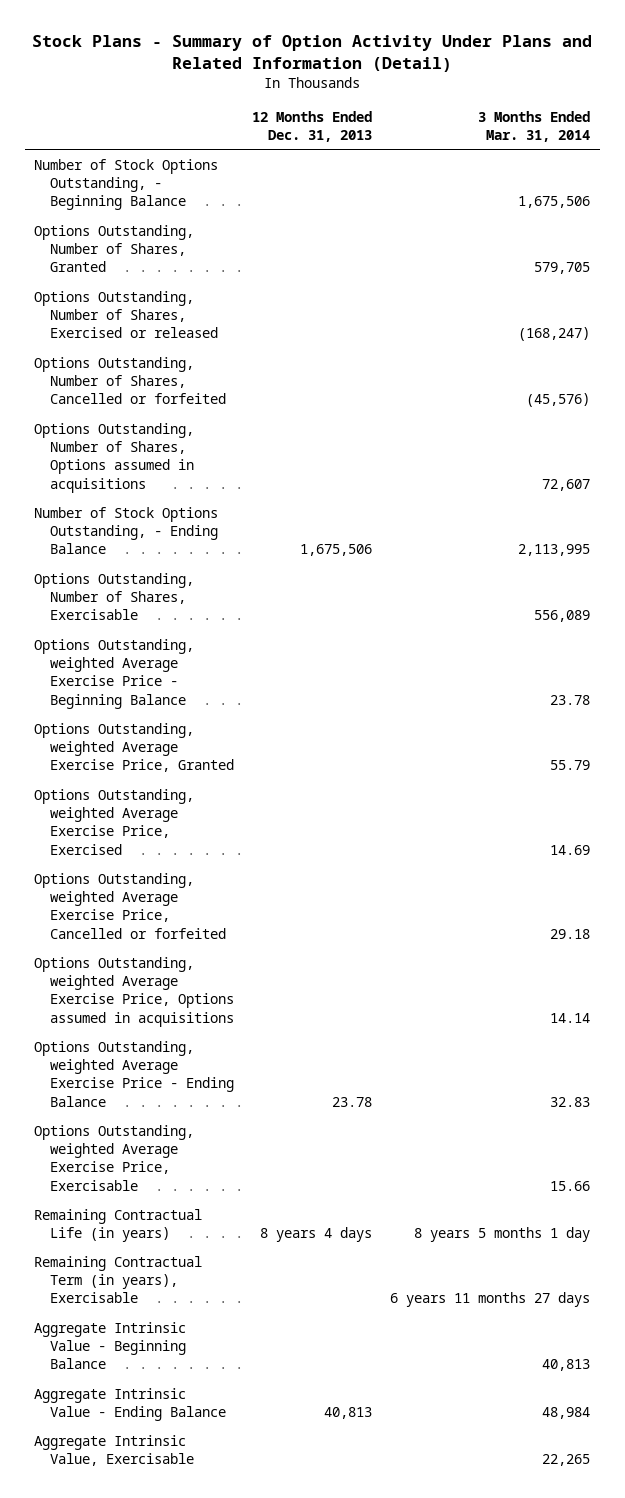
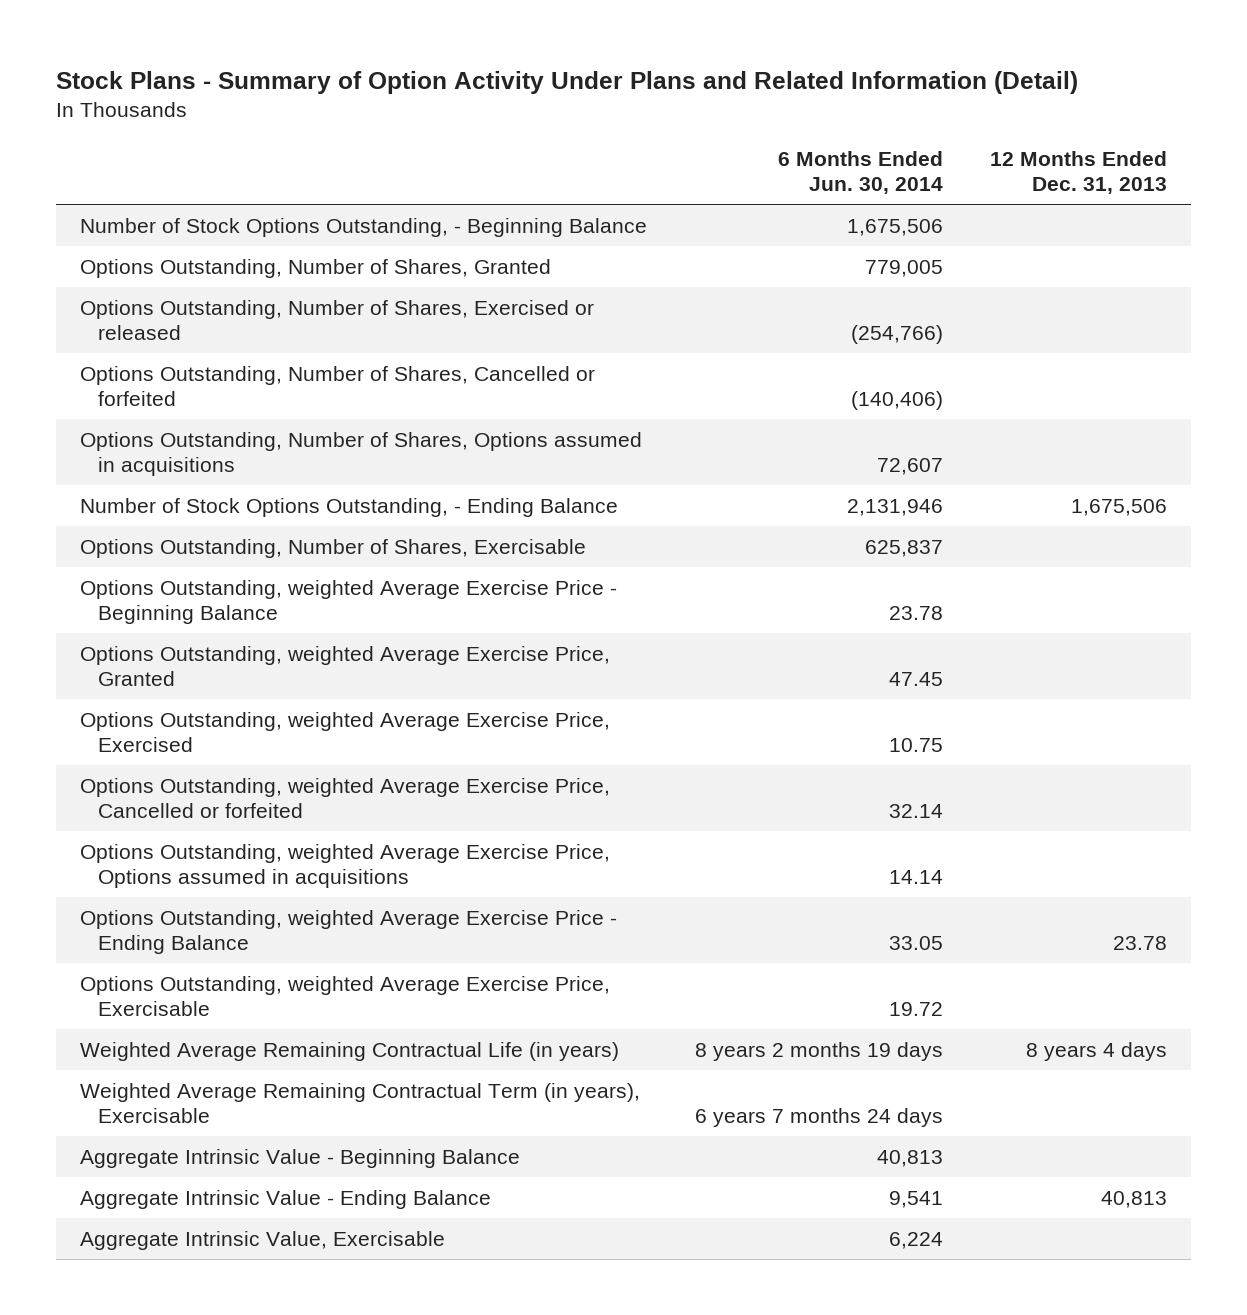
[478,110,591,143] 3 Months Ended Mar. 31, 2014 -> none
none -> [777,151,943,195] 6 Months Ended Jun. 30, 2014
[34,1208,203,1242] Remaining Contractual Life (in years) -> [79,1041,619,1061] Weighted Average Remaining Contractual Life (in years)
[34,1255,203,1304] Remaining Contractual Term (in years), Exercisable -> [79,1082,640,1123] Weighted Average Remaining Contractual Term (in years), Exercisable

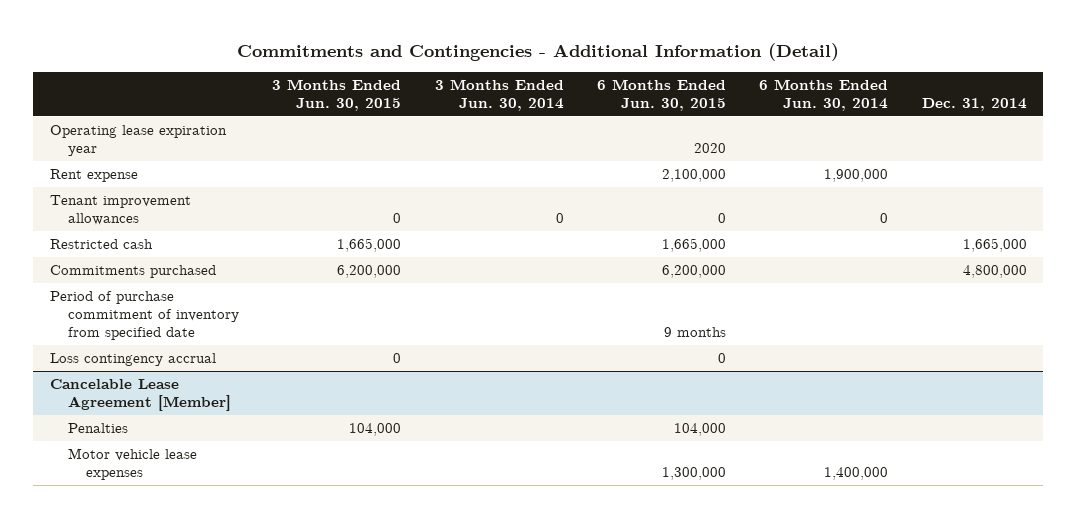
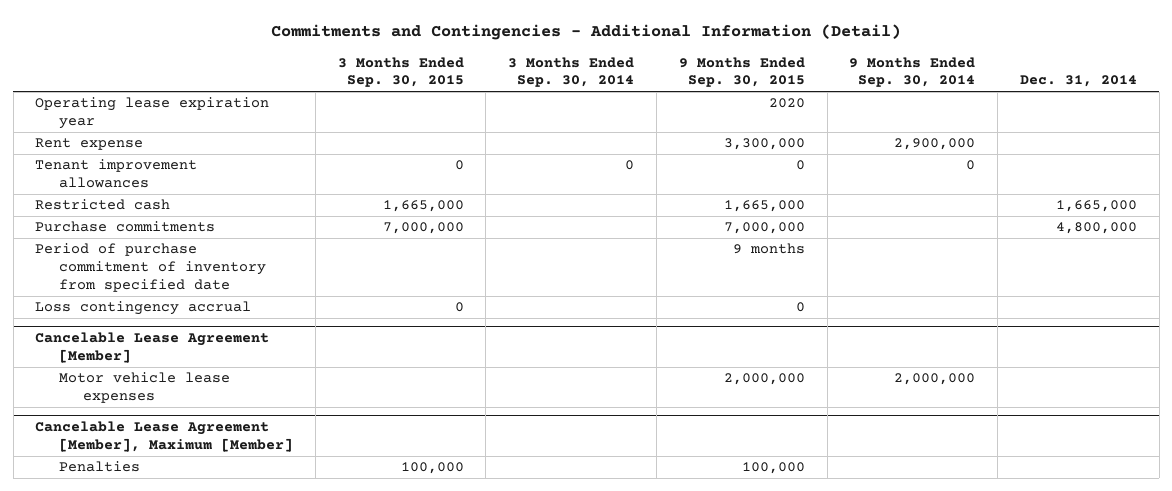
[272,79,402,112] 3 Months Ended Jun. 30, 2015 -> none
[434,79,564,112] 3 Months Ended Jun. 30, 2014 -> none
[596,79,726,112] 6 Months Ended Jun. 30, 2015 -> none
[759,79,889,112] 6 Months Ended Jun. 30, 2014 -> none
none -> [337,56,464,88] 3 Months Ended Sep. 30, 2015
none -> [508,56,635,88] 3 Months Ended Sep. 30, 2014
none -> [678,56,805,88] 9 Months Ended Sep. 30, 2015
none -> [849,56,976,88] 9 Months Ended Sep. 30, 2014
[50,265,217,279] Commitments purchased -> [35,221,216,233] Purchase commitments
[68,423,129,434] Penalties -> none
none -> [35,421,294,453] Cancelable Lease Agreement [Member], Maximum [Member]
none -> [59,461,141,473] Penalties

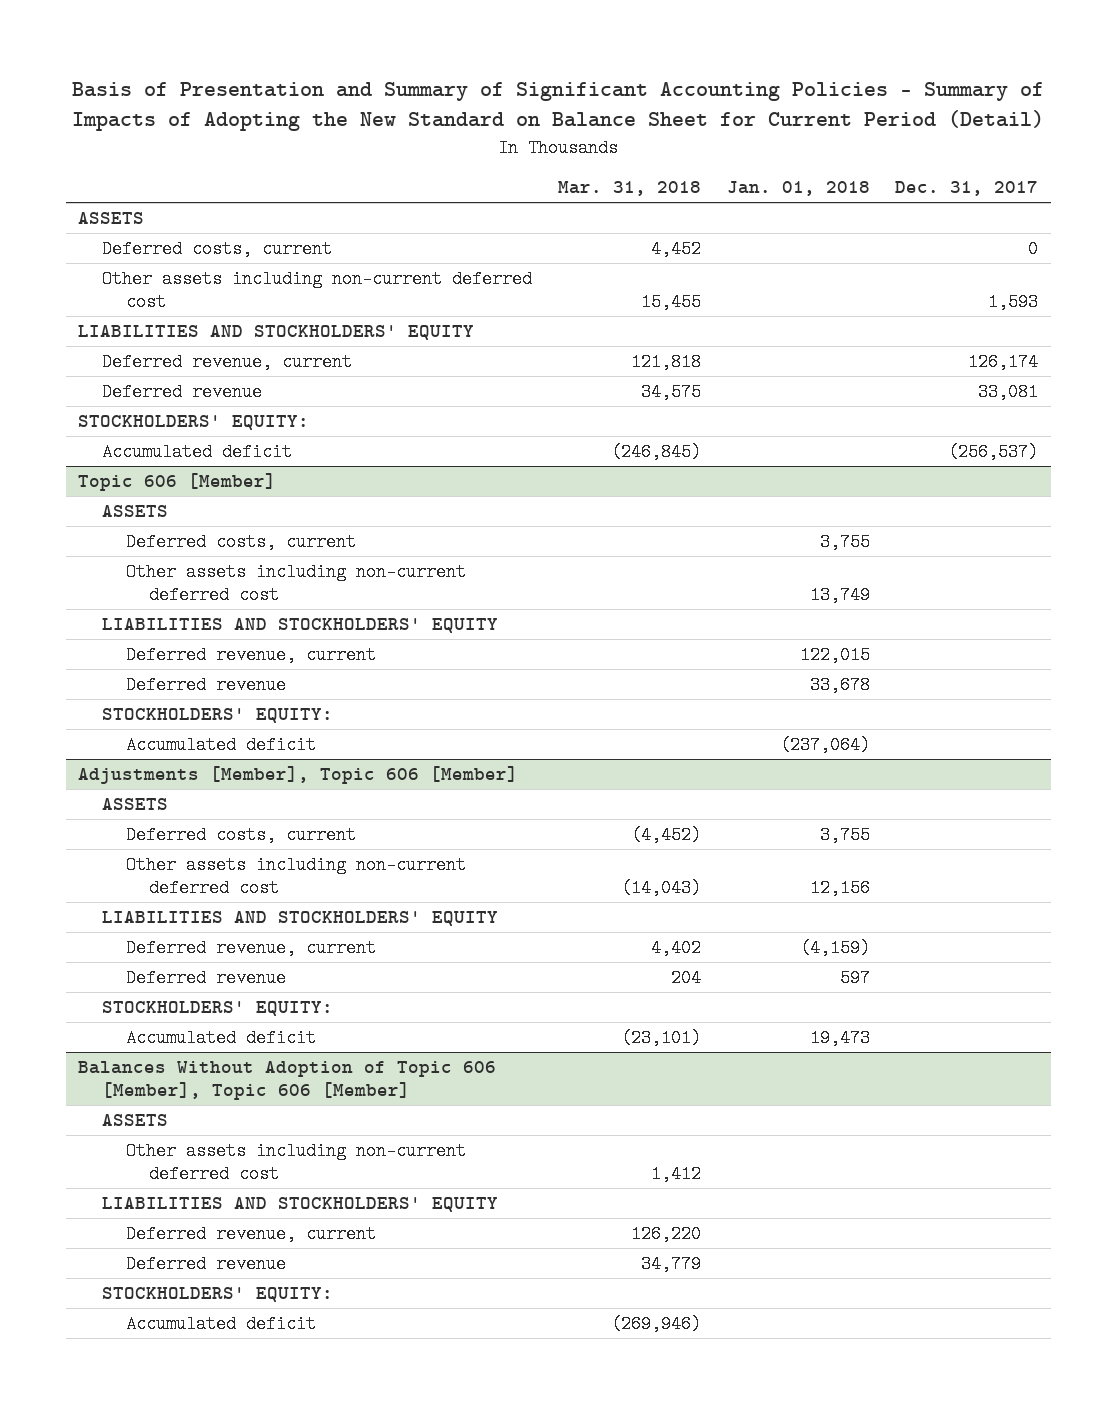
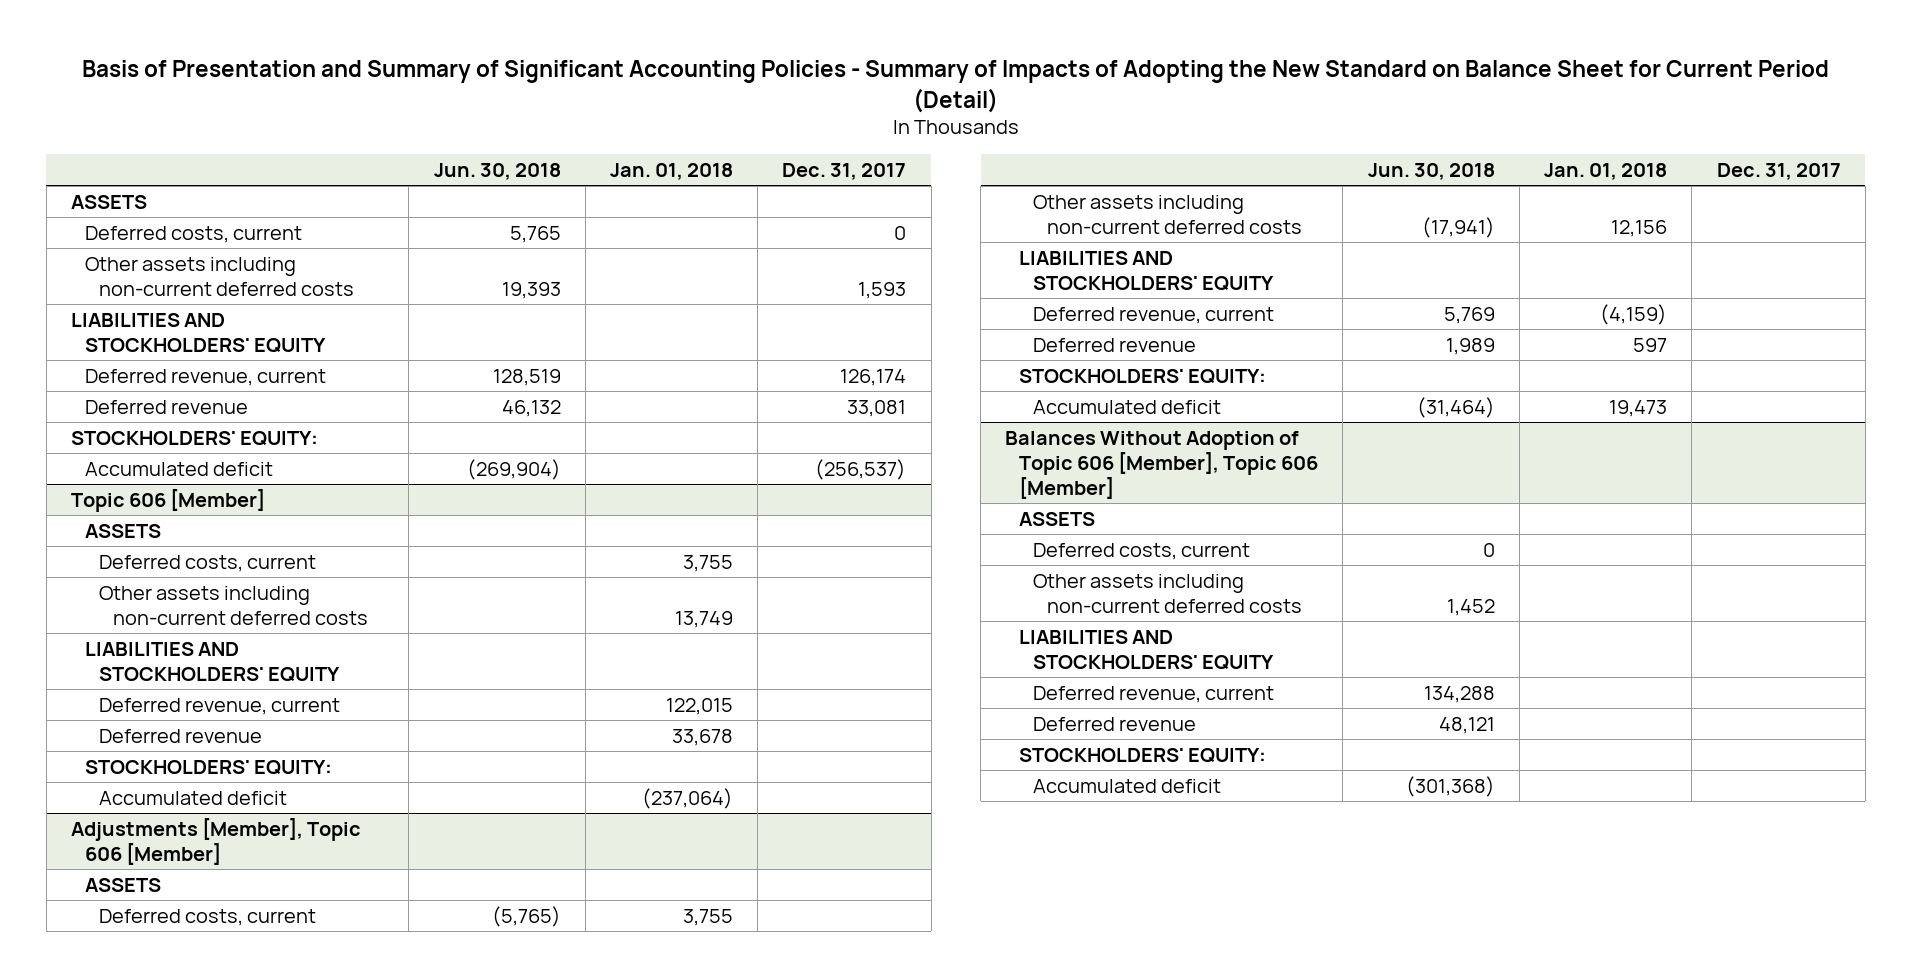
[557,181,701,197] Mar. 31, 2018 -> none
none -> [433,163,561,181] Jun. 30, 2018
[102,270,533,311] Other assets including non-current deferred cost -> [85,256,355,296] Other assets including non-current deferred costs
[125,563,466,604] Other assets including non-current deferred cost -> [99,585,369,625] Other assets including non-current deferred costs
[125,856,466,897] Other assets including non-current deferred cost -> [1033,194,1303,234] Other assets including non-current deferred costs
none -> [1033,542,1251,560] Deferred costs, current
[125,1142,466,1183] Other assets including non-current deferred cost -> [1033,573,1303,613] Other assets including non-current deferred costs

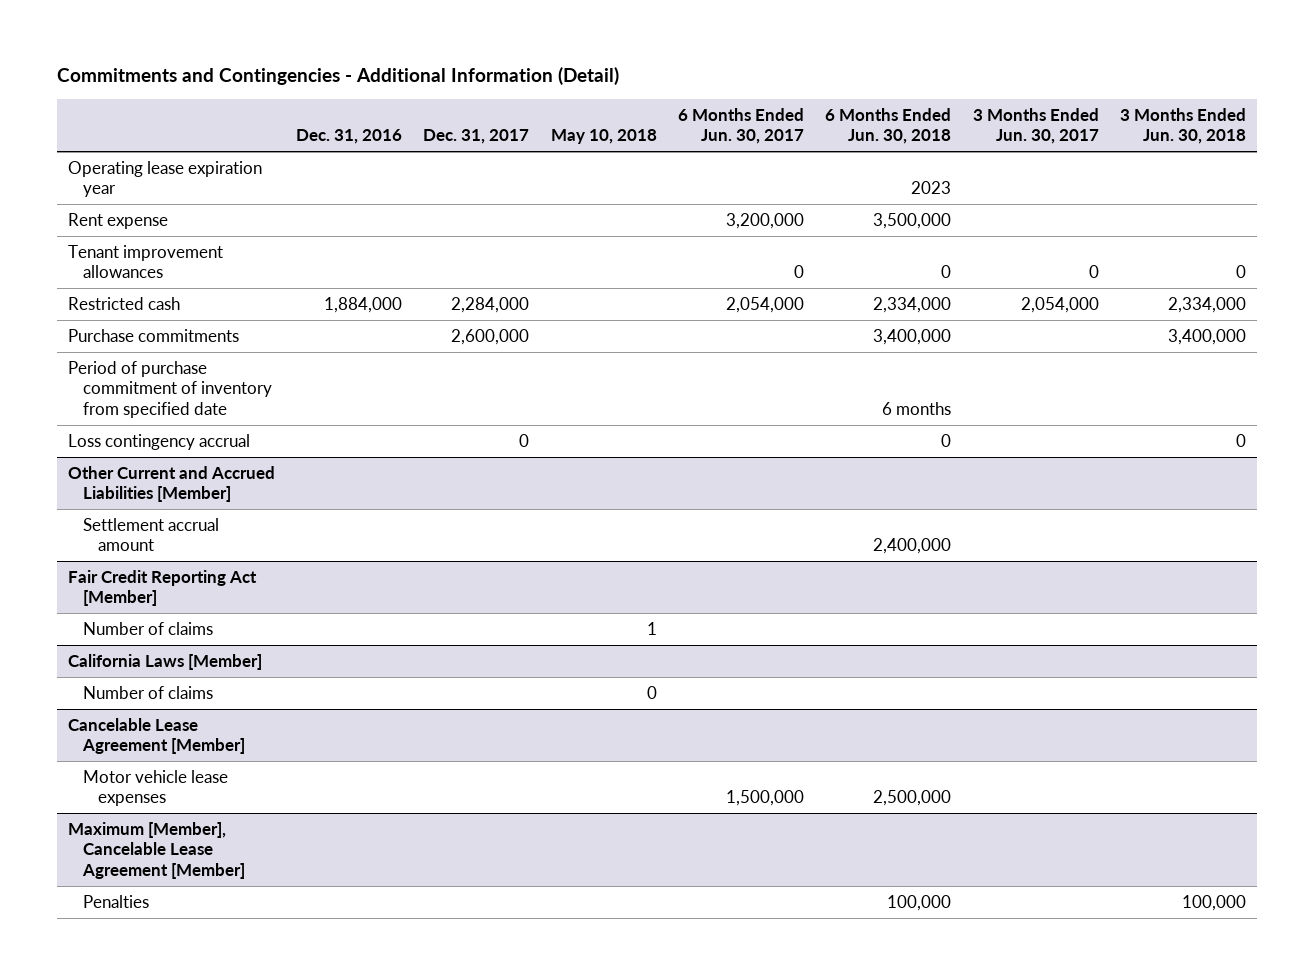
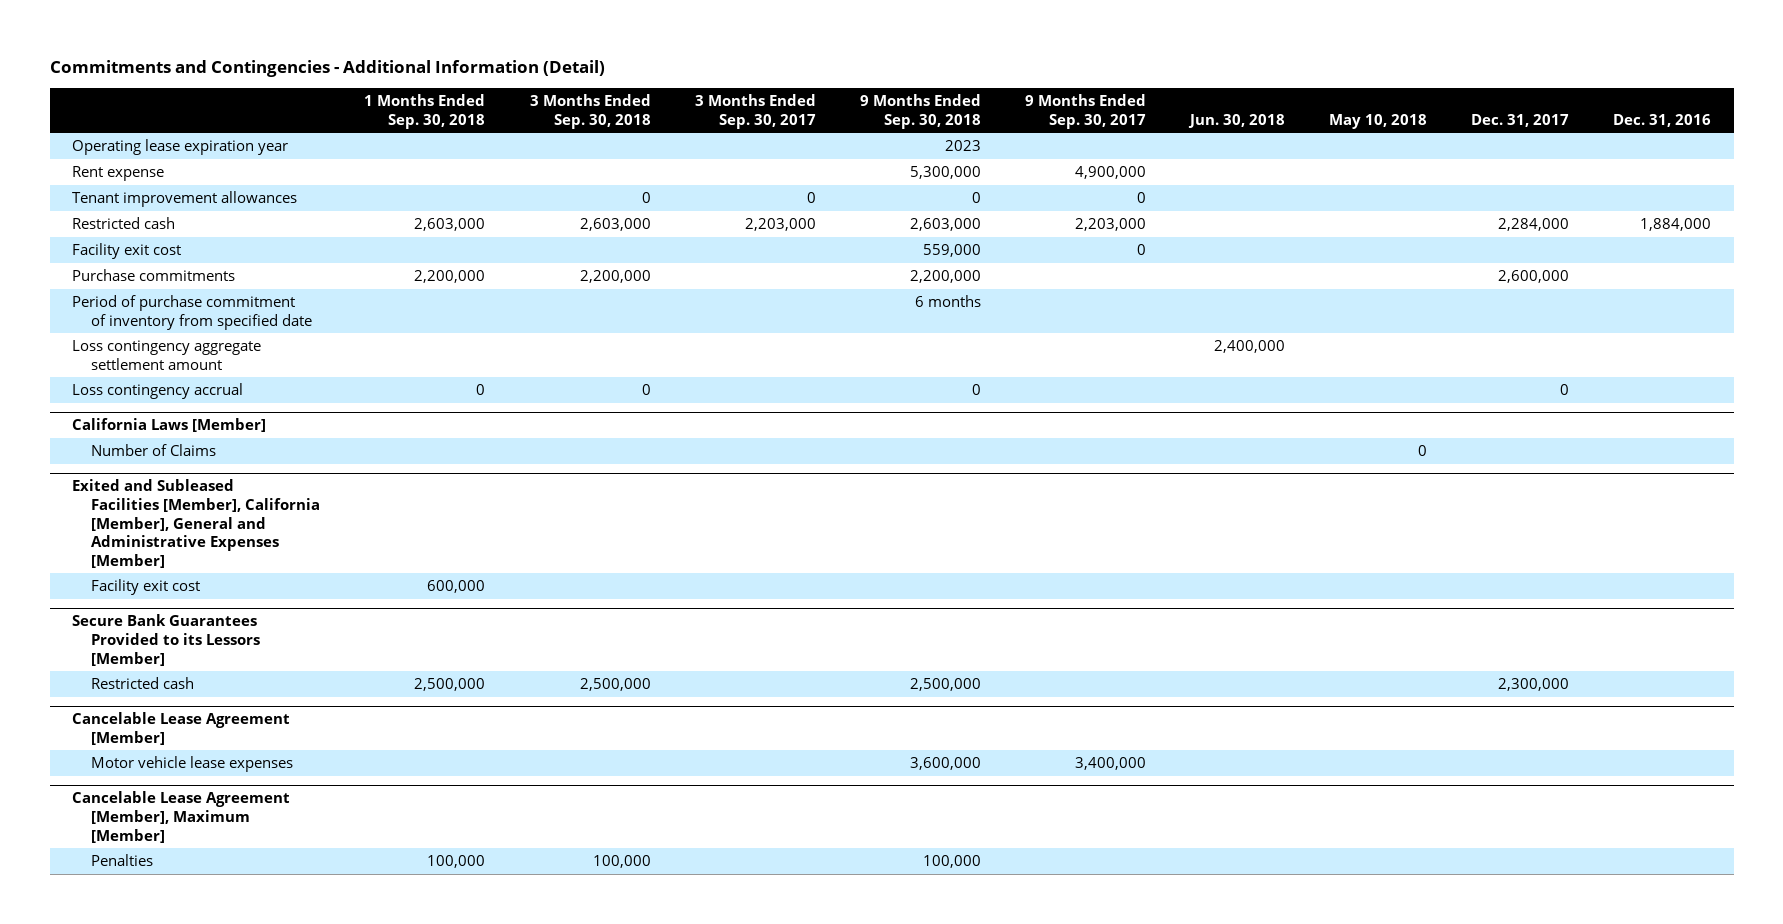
[677,107,804,145] 6 Months Ended Jun. 30, 2017 -> none
[825,107,952,145] 6 Months Ended Jun. 30, 2018 -> none
[972,107,1099,145] 3 Months Ended Jun. 30, 2017 -> none
[1119,107,1246,145] 3 Months Ended Jun. 30, 2018 -> none
none -> [364,94,486,129] 1 Months Ended Sep. 30, 2018
none -> [529,94,651,129] 3 Months Ended Sep. 30, 2018
none -> [694,94,816,129] 3 Months Ended Sep. 30, 2017
none -> [859,94,981,129] 9 Months Ended Sep. 30, 2018
none -> [1024,94,1146,129] 9 Months Ended Sep. 30, 2017
none -> [1188,113,1286,128] Jun. 30, 2018
none -> [71,243,181,260] Facility exit cost
none -> [71,340,261,370] Loss contingency aggregate settlement amount
[67,465,275,503] Other Current and Accrued Liabilities [Member] -> none
[82,517,219,552] Settlement accrual amount -> none
[67,569,257,607] Fair Credit Reporting Act [Member] -> none
[82,621,213,635] Number of claims -> none
[82,685,213,699] Number of claims -> [91,444,217,457] Number of Claims
none -> [71,479,321,568] Exited and Subleased Facilities [Member], California [Member], General and Administrative Expenses [Member]
none -> [91,579,201,596] Facility exit cost
none -> [71,614,261,666] Secure Bank Guarantees Provided to its Lessors [Member]
none -> [91,677,195,690] Restricted cash
[67,821,245,879] Maximum [Member], Cancelable Lease Agreement [Member] -> [71,791,290,843] Cancelable Lease Agreement [Member], Maximum [Member]

